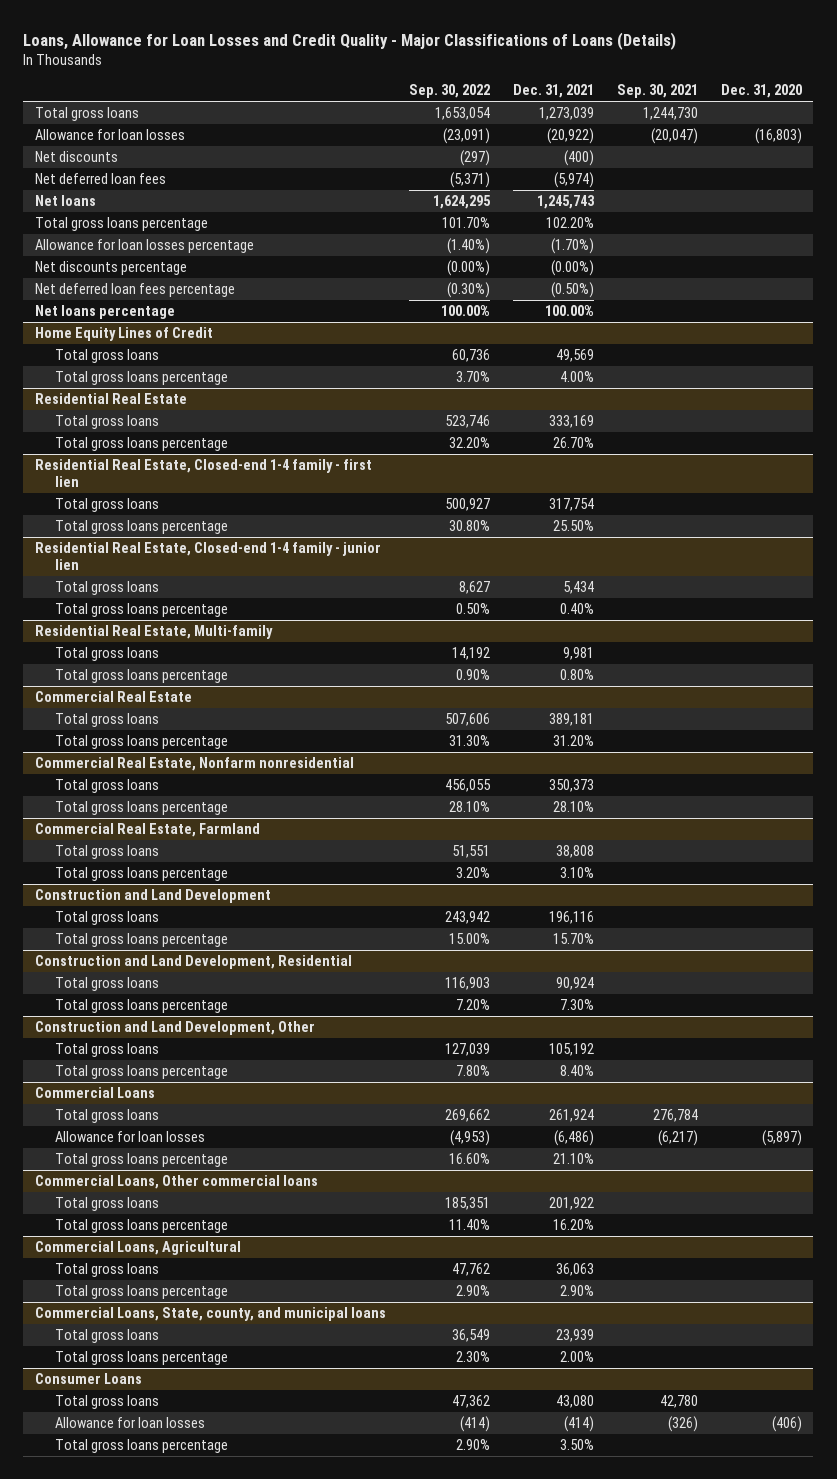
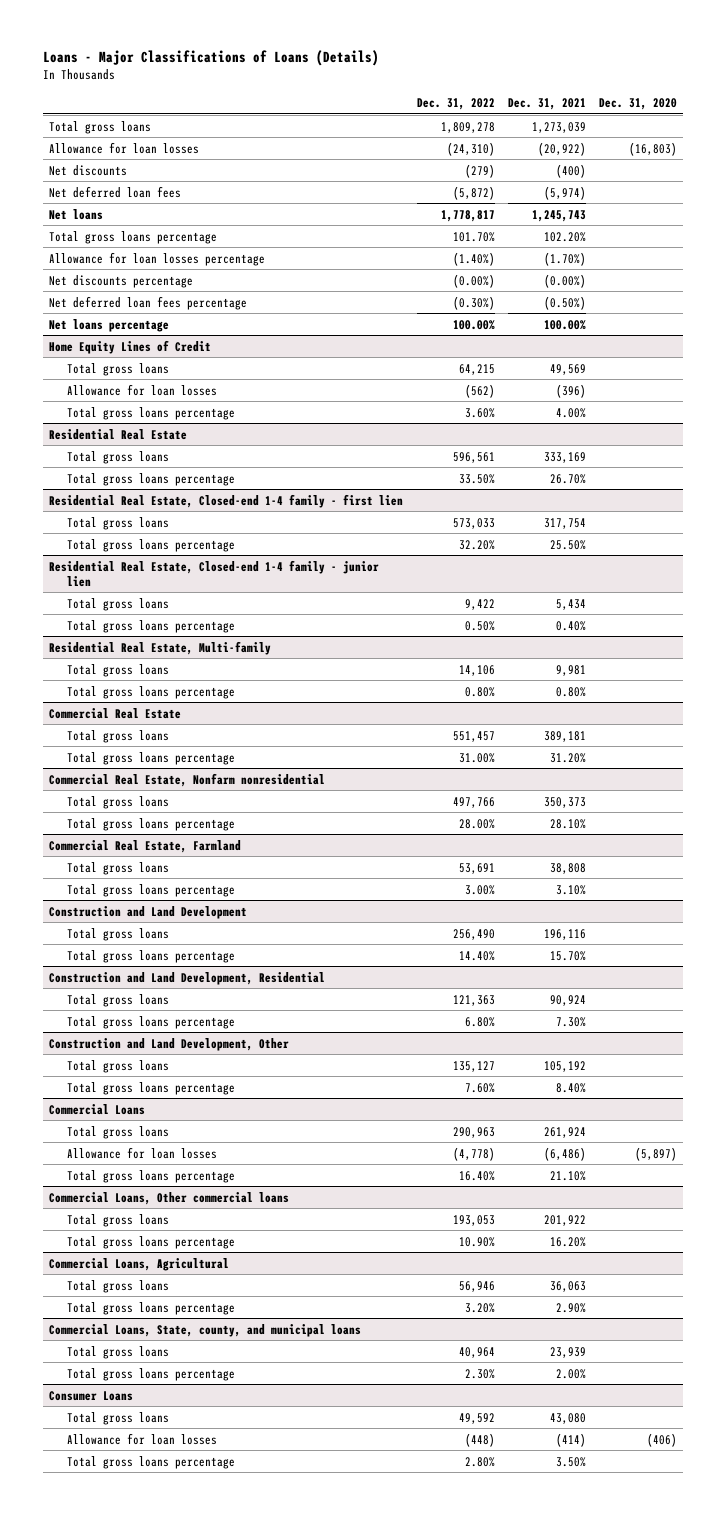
[23,31,677,50] Loans, Allowance for Loan Losses and Credit Quality - Major Classifications of Loans (Details) -> [42,50,379,67] Loans - Major Classifications of Loans (Details)
[408,84,490,99] Sep. 30, 2022 -> none
[616,84,698,99] Sep. 30, 2021 -> none
none -> [416,98,495,111] Dec. 31, 2022
none -> [67,383,218,396] Allowance for loan losses

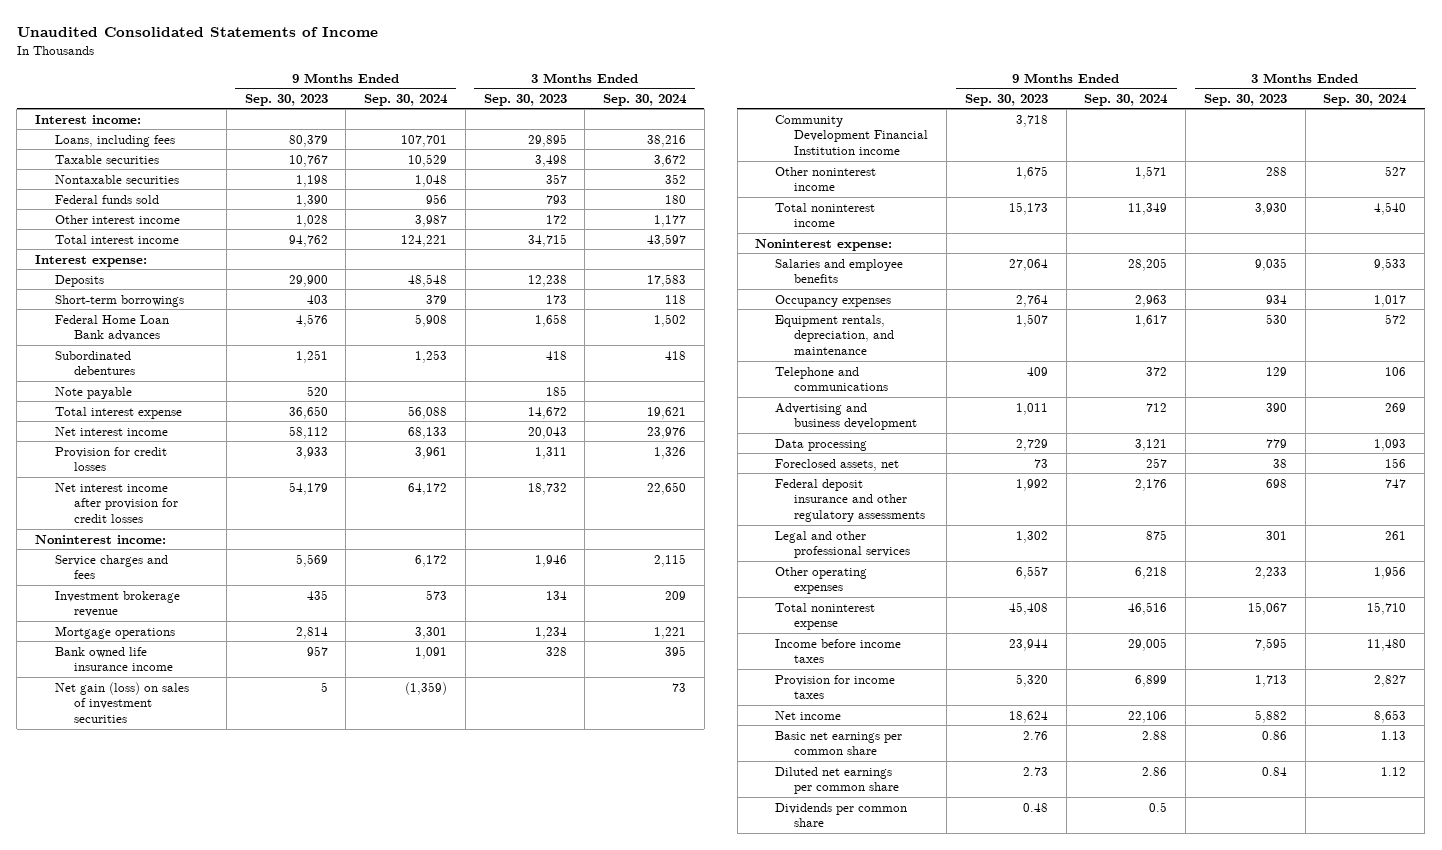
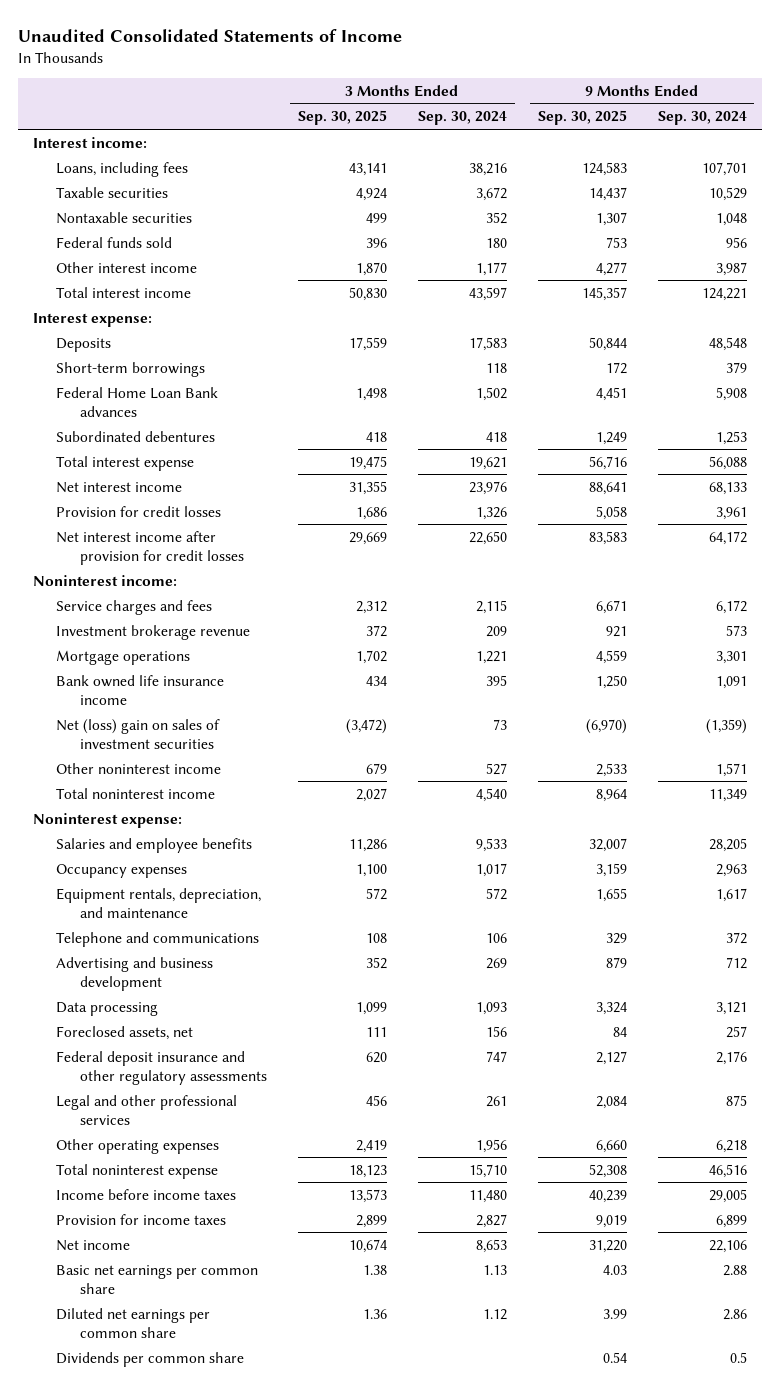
[244,93,328,106] Sep. 30, 2023 -> none
[483,93,567,106] Sep. 30, 2023 -> none
none -> [297,110,387,126] Sep. 30, 2025
none -> [537,110,627,126] Sep. 30, 2025
[54,386,132,399] Note payable -> none
[774,114,929,156] Community Development Financial Institution income -> none
[54,681,189,724] Net gain (loss) on sales of investment securities -> [56,718,221,749] Net (loss) gain on sales of investment securities

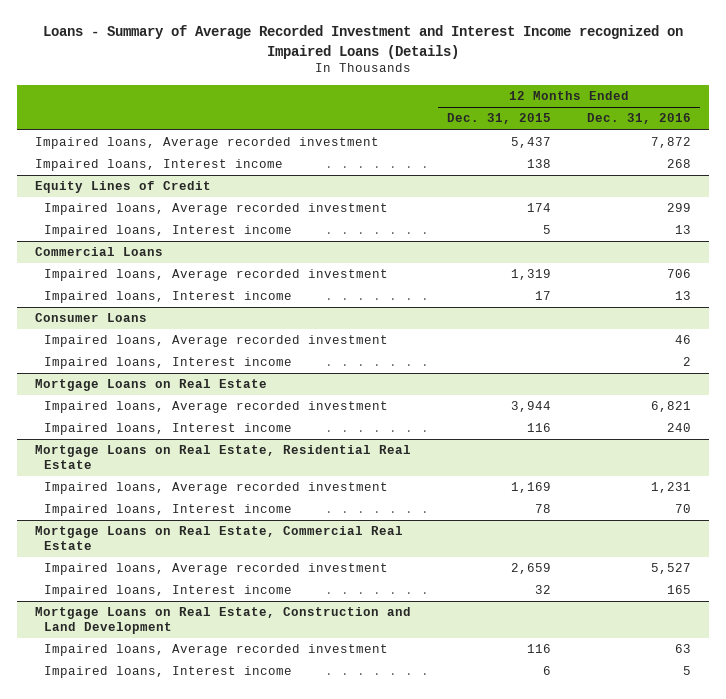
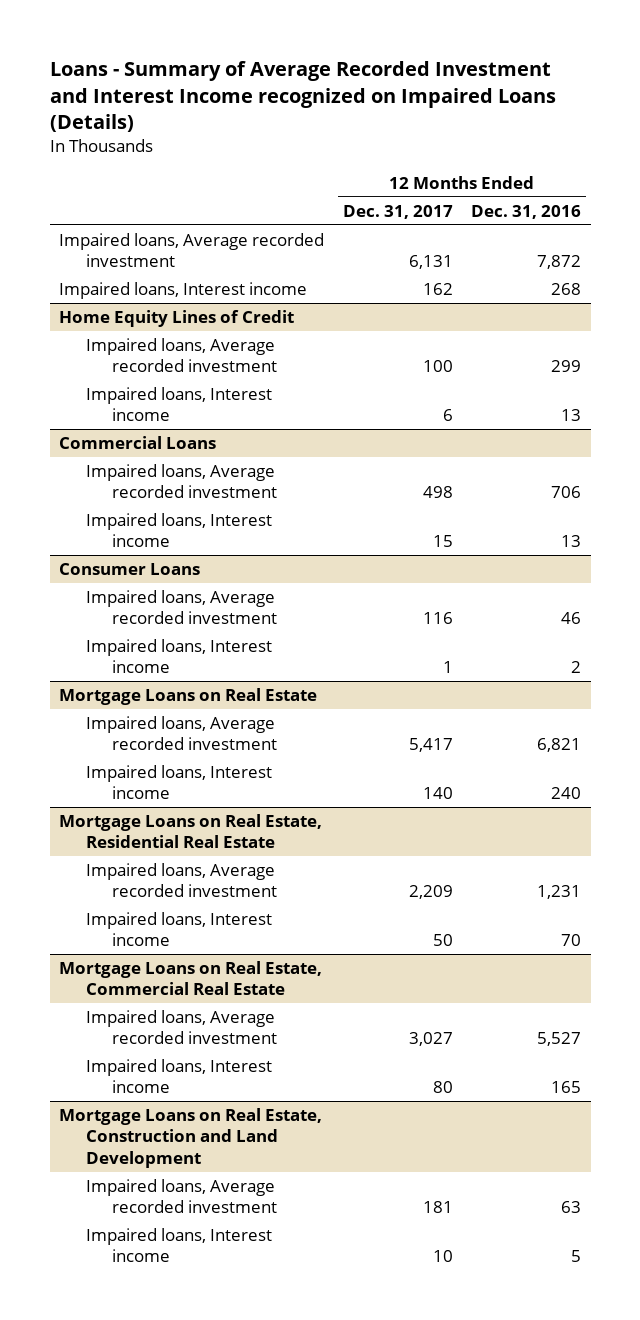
[447,113,552,125] Dec. 31, 2015 -> none
none -> [342,204,453,219] Dec. 31, 2017
[35,181,212,194] Equity Lines of Credit -> [58,309,294,327] Home Equity Lines of Credit

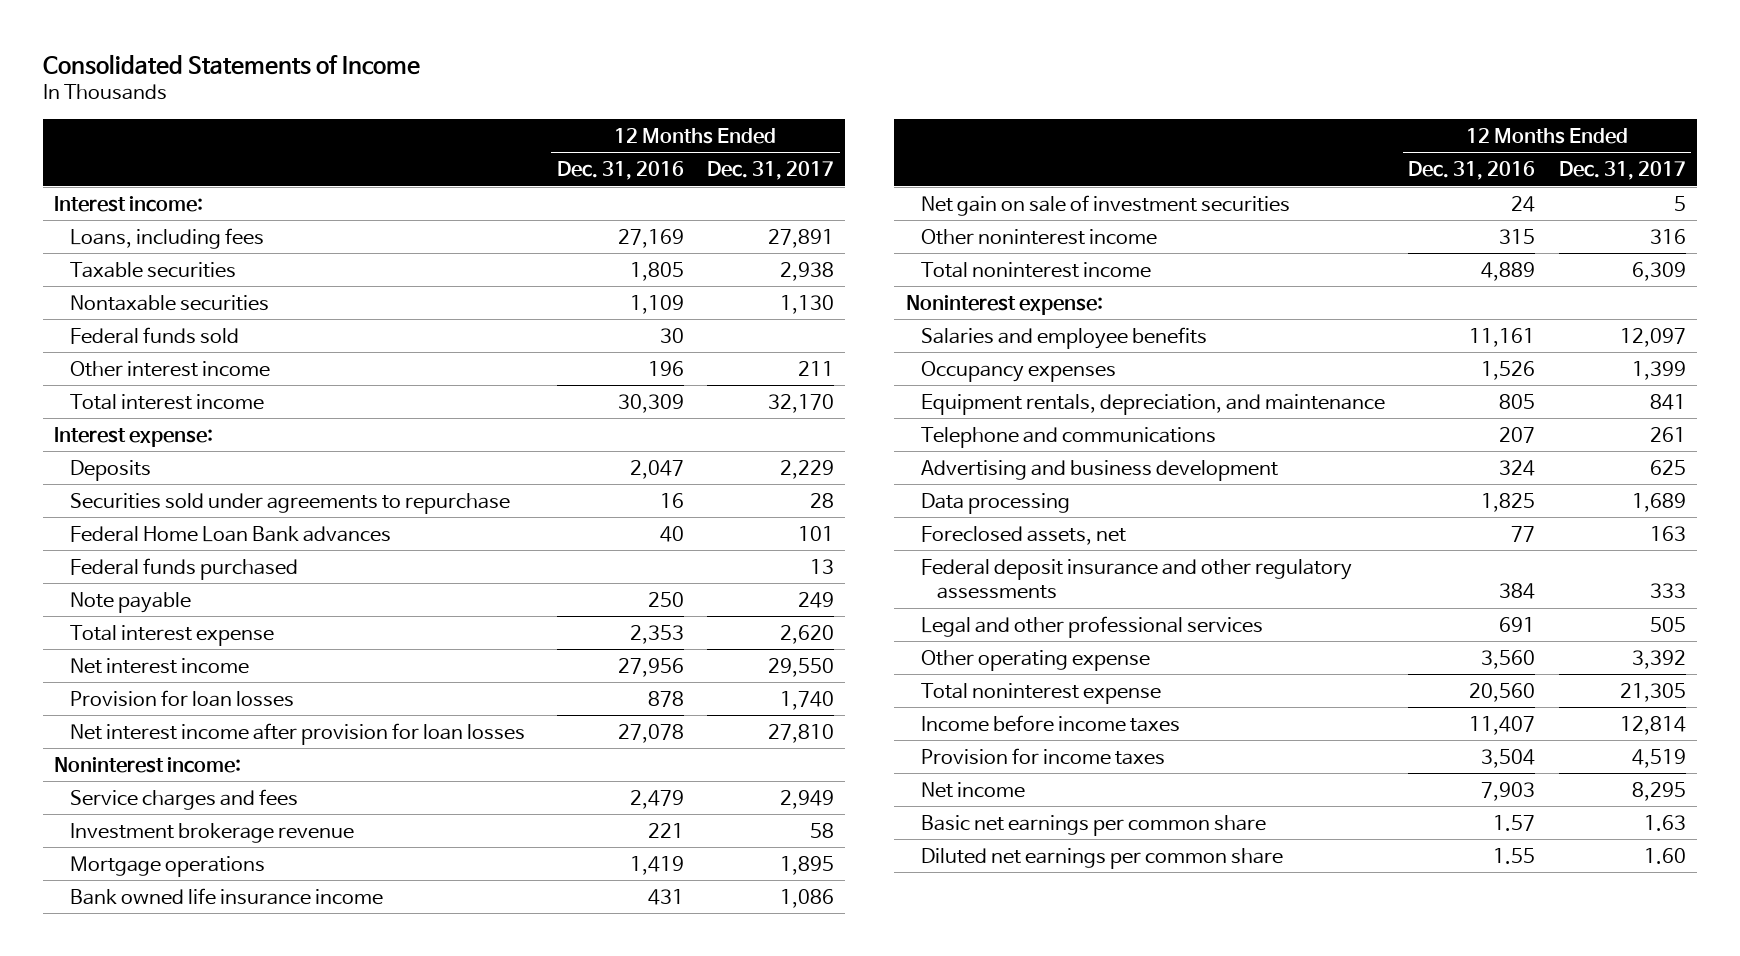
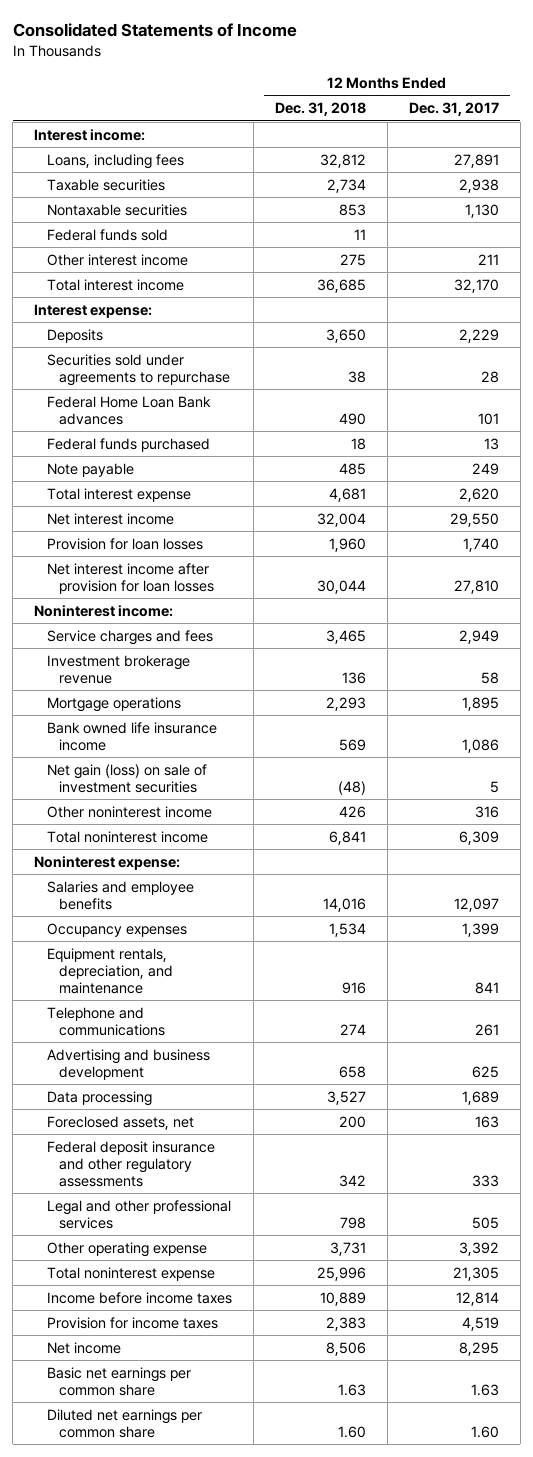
[556,161,684,181] Dec. 31, 2016 -> none
none -> [274,102,366,117] Dec. 31, 2018
[921,194,1291,216] Net gain on sale of investment securities -> [46,763,207,793] Net gain (loss) on sale of investment securities

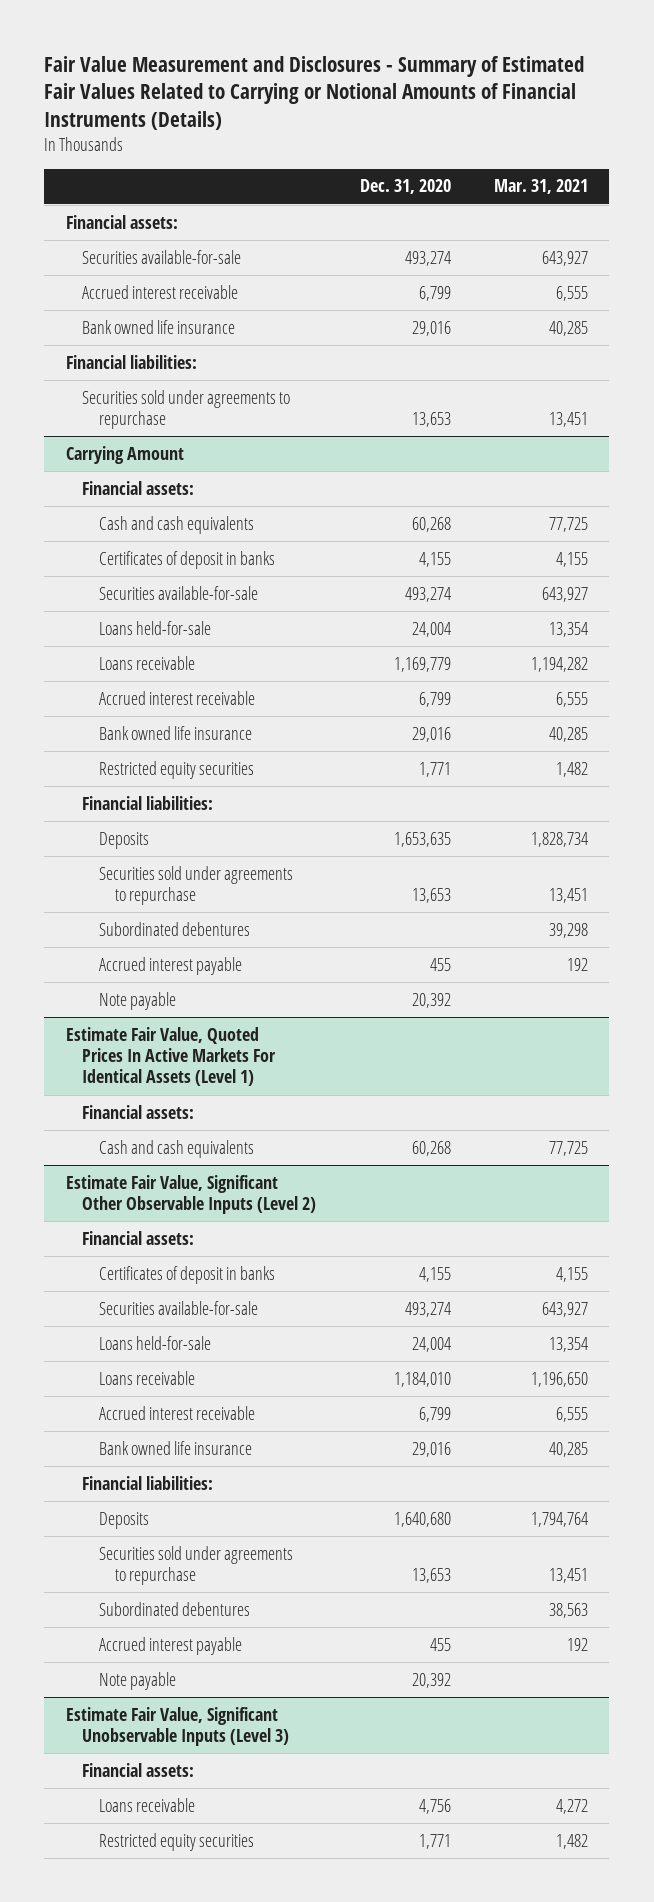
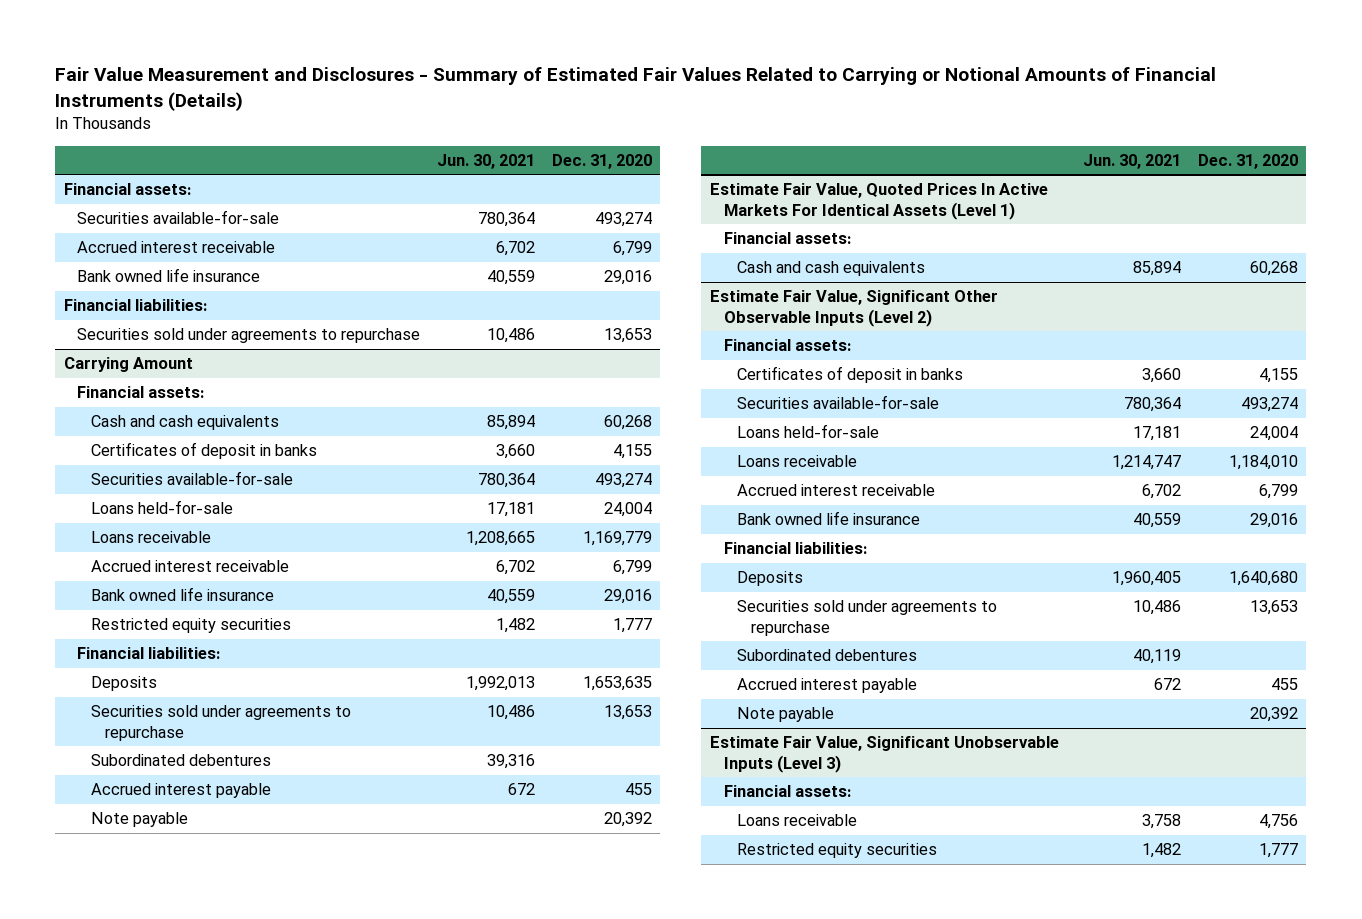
[493,179,588,195] Mar. 31, 2021 -> none
none -> [436,153,535,169] Jun. 30, 2021
[418,761,451,777] 1,771 -> [612,618,652,634] 1,777
[418,1833,451,1849] 1,771 -> [1258,843,1298,859] 1,777

